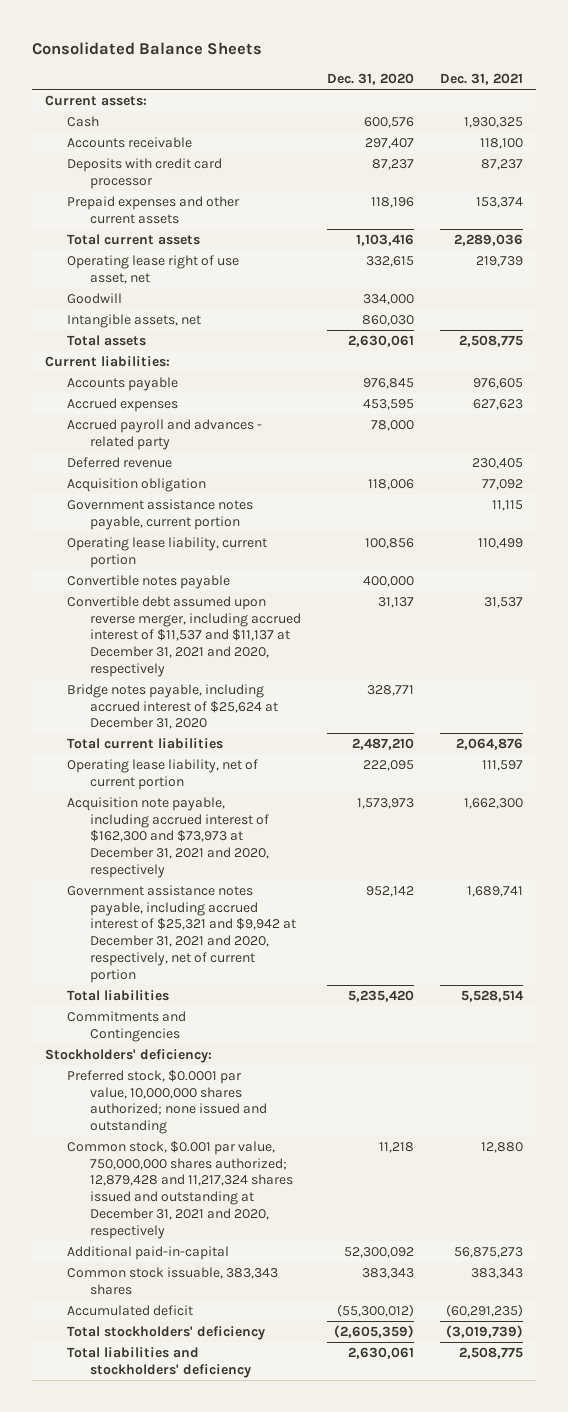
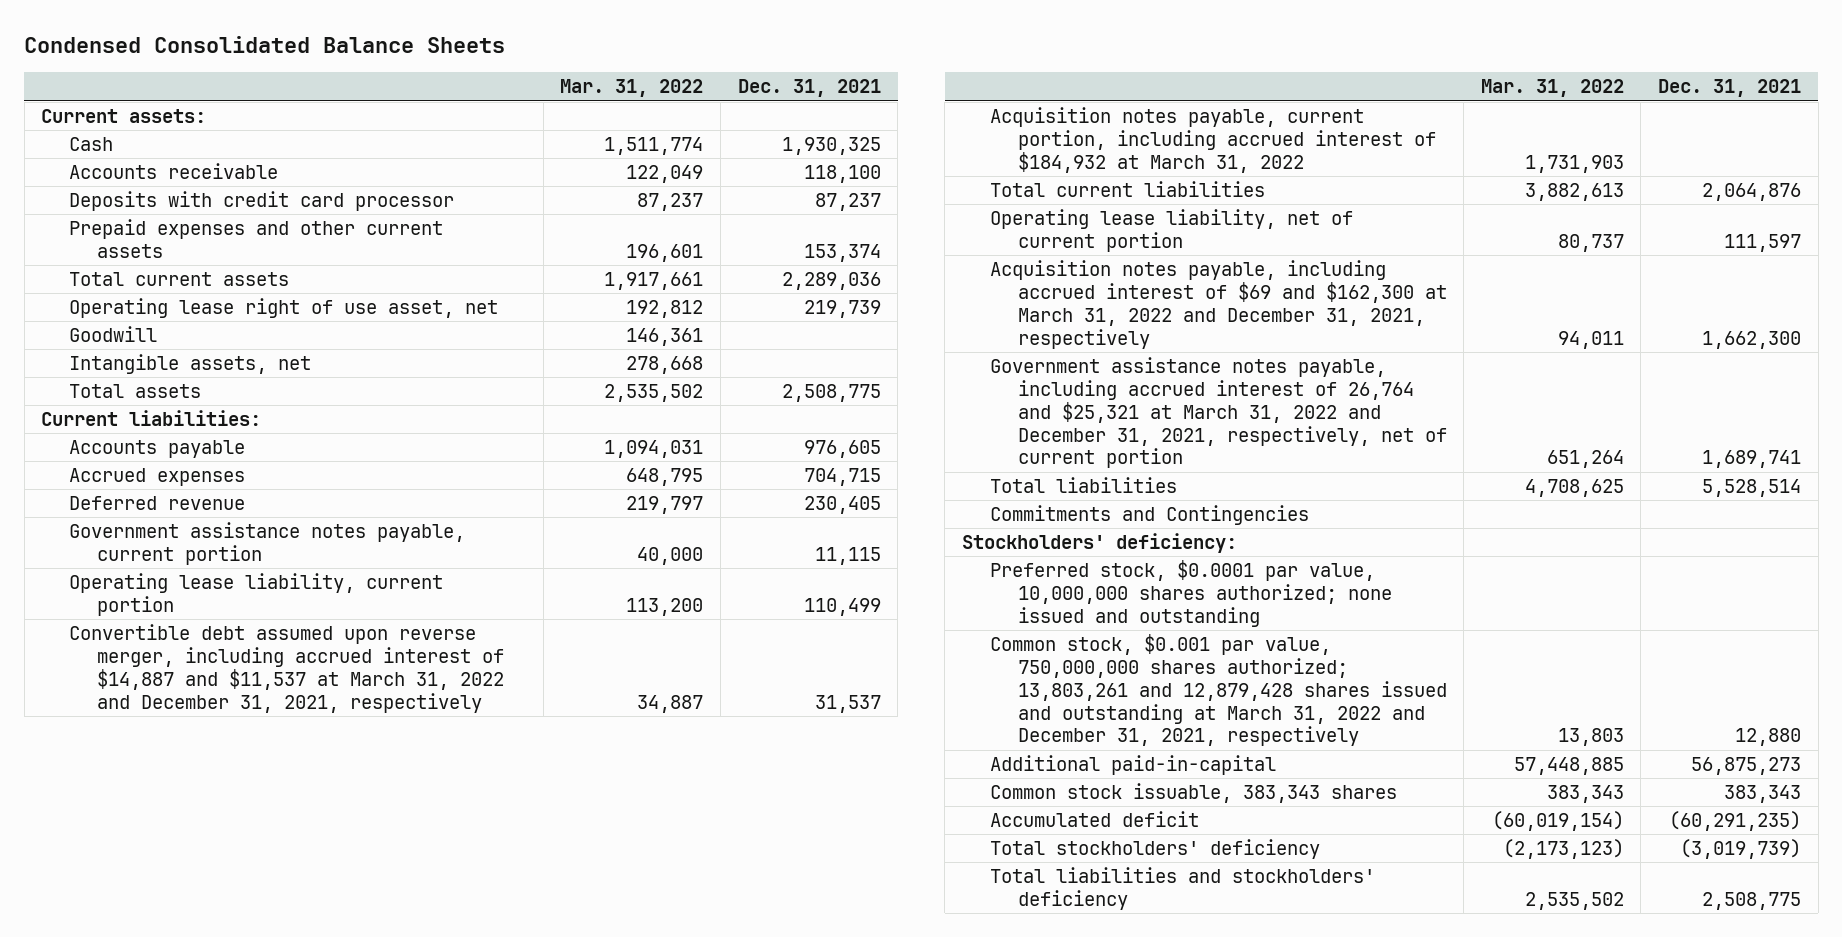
[31,42,262,56] Consolidated Balance Sheets -> [24,36,506,54] Condensed Consolidated Balance Sheets
[326,73,414,86] Dec. 31, 2020 -> none
none -> [560,79,704,98] Mar. 31, 2022
[67,418,263,450] Accrued payroll and advances - related party -> none
[472,398,523,410] 627,623 -> [803,468,881,487] 704,715
[67,477,207,492] Acquisition obligation -> none
[67,574,231,589] Convertible notes payable -> none
[67,595,301,677] Convertible debt assumed upon reverse merger, including accrued interest of $11,537 and $11,137 at December 31, 2021 and 2020, respectively -> [69,624,505,713] Convertible debt assumed upon reverse merger, including accrued interest of $14,887 and $11,537 at March 31, 2022 and December 31, 2021, respectively
[67,683,278,730] Bridge notes payable, including accrued interest of $25,624 at December 31, 2020 -> [989,107,1436,173] Acquisition notes payable, current portion, including accrued interest of $184,932 at March 31, 2022
[67,796,269,878] Acquisition note payable, including accrued interest of $162,300 and $73,973 at December 31, 2021 and 2020, respectively -> [989,260,1447,349] Acquisition notes payable, including accrued interest of $69 and $162,300 at March 31, 2022 and December 31, 2021, respectively
[67,884,296,983] Government assistance notes payable, including accrued interest of $25,321 and $9,942 at December 31, 2021 and 2020, respectively, net of current portion -> [989,357,1447,469] Government assistance notes payable, including accrued interest of 26,764 and $25,321 at March 31, 2022 and December 31, 2021, respectively, net of current portion
[67,1140,293,1239] Common stock, $0.001 par value, 750,000,000 shares authorized; 12,879,428 and 11,217,324 shares issued and outstanding at December 31, 2021 and 2020, respectively -> [989,634,1447,747] Common stock, $0.001 par value, 750,000,000 shares authorized; 13,803,261 and 12,879,428 shares issued and outstanding at March 31, 2022 and December 31, 2021, respectively

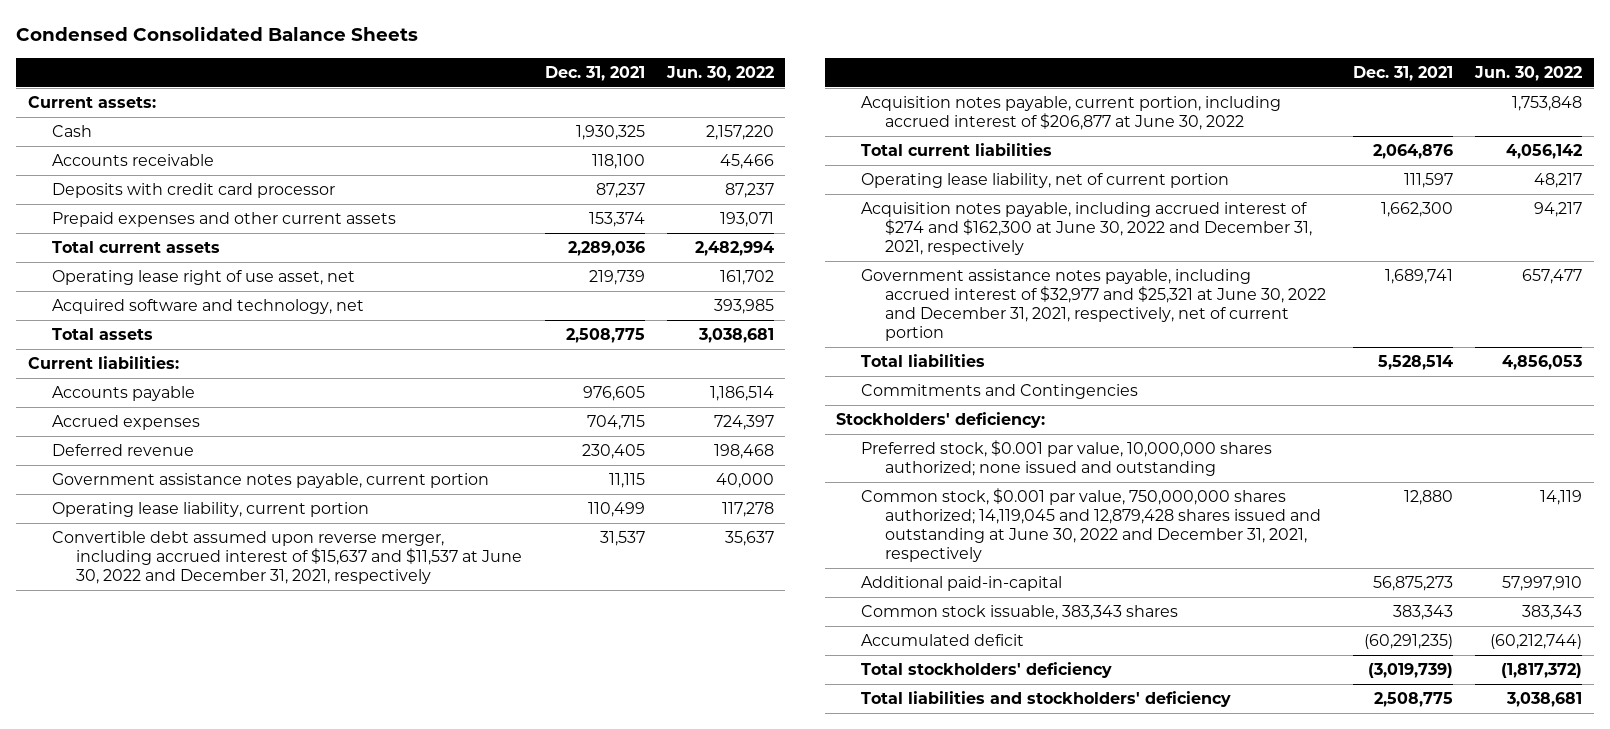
[560,79,704,98] Mar. 31, 2022 -> none
none -> [665,65,774,81] Jun. 30, 2022
[69,326,158,343] Goodwill -> none
[69,354,312,375] Intangible assets, net -> none
none -> [51,299,364,315] Acquired software and technology, net
[69,624,505,713] Convertible debt assumed upon reverse merger, including accrued interest of $14,887 and $11,537 at March 31, 2022 and December 31, 2021, respectively -> [51,531,523,585] Convertible debt assumed upon reverse merger, including accrued interest of $15,637 and $11,537 at June 30, 2022 and December 31, 2021, respectively
[989,107,1436,173] Acquisition notes payable, current portion, including accrued interest of $184,932 at March 31, 2022 -> [860,96,1281,131] Acquisition notes payable, current portion, including accrued interest of $206,877 at June 30, 2022
[989,260,1447,349] Acquisition notes payable, including accrued interest of $69 and $162,300 at March 31, 2022 and December 31, 2021, respectively -> [860,202,1313,256] Acquisition notes payable, including accrued interest of $274 and $162,300 at June 30, 2022 and December 31, 2021, respectively
[989,357,1447,469] Government assistance notes payable, including accrued interest of 26,764 and $25,321 at March 31, 2022 and December 31, 2021, respectively, net of current portion -> [860,269,1327,342] Government assistance notes payable, including accrued interest of $32,977 and $25,321 at June 30, 2022 and December 31, 2021, respectively, net of current portion
[989,560,1392,627] Preferred stock, $0.0001 par value, 10,000,000 shares authorized; none issued and outstanding -> [860,440,1272,477] Preferred stock, $0.001 par value, 10,000,000 shares authorized; none issued and outstanding
[989,634,1447,747] Common stock, $0.001 par value, 750,000,000 shares authorized; 13,803,261 and 12,879,428 shares issued and outstanding at March 31, 2022 and December 31, 2021, respectively -> [860,488,1322,563] Common stock, $0.001 par value, 750,000,000 shares authorized; 14,119,045 and 12,879,428 shares issued and outstanding at June 30, 2022 and December 31, 2021, respectively

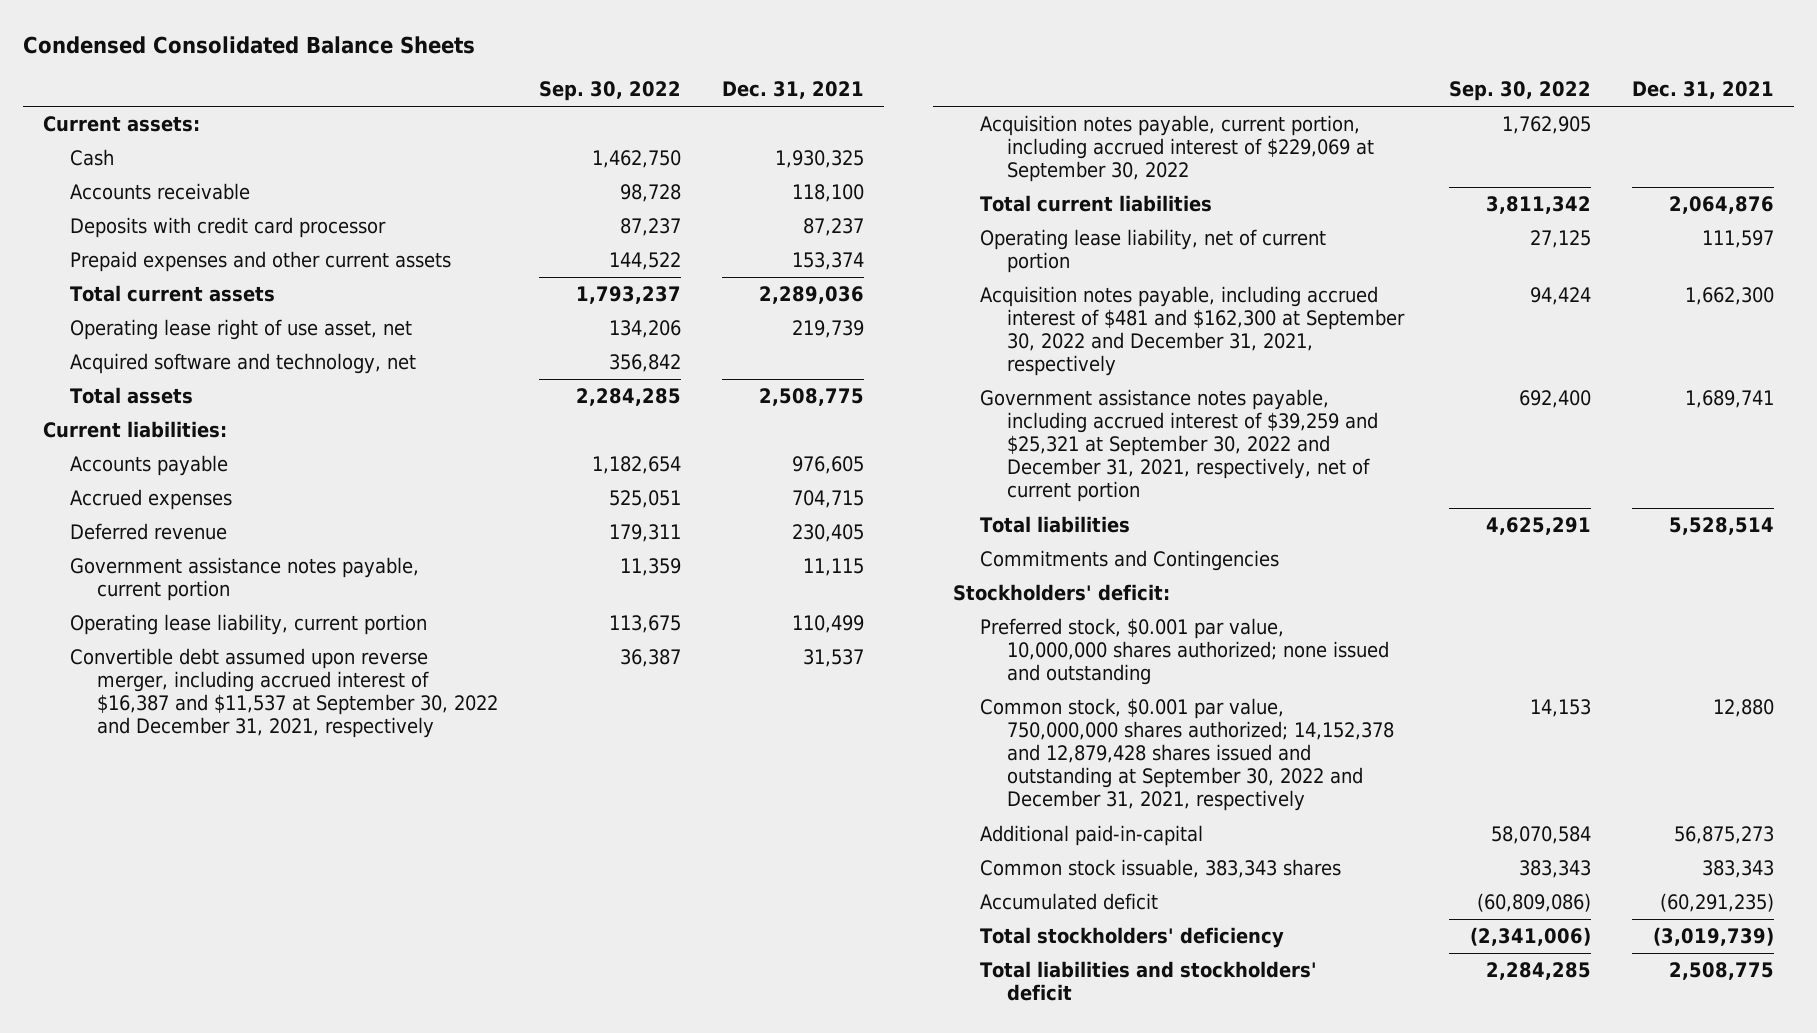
[665,65,774,81] Jun. 30, 2022 -> none
none -> [539,81,682,102] Sep. 30, 2022
[51,531,523,585] Convertible debt assumed upon reverse merger, including accrued interest of $15,637 and $11,537 at June 30, 2022 and December 31, 2021, respectively -> [70,648,499,739] Convertible debt assumed upon reverse merger, including accrued interest of $16,387 and $11,537 at September 30, 2022 and December 31, 2021, respectively
[860,96,1281,131] Acquisition notes payable, current portion, including accrued interest of $206,877 at June 30, 2022 -> [980,115,1375,183] Acquisition notes payable, current portion, including accrued interest of $229,069 at September 30, 2022
[860,202,1313,256] Acquisition notes payable, including accrued interest of $274 and $162,300 at June 30, 2022 and December 31, 2021, respectively -> [980,286,1406,377] Acquisition notes payable, including accrued interest of $481 and $162,300 at September 30, 2022 and December 31, 2021, respectively
[860,269,1327,342] Government assistance notes payable, including accrued interest of $32,977 and $25,321 at June 30, 2022 and December 31, 2021, respectively, net of current portion -> [980,389,1379,503] Government assistance notes payable, including accrued interest of $39,259 and $25,321 at September 30, 2022 and December 31, 2021, respectively, net of current portion
[836,412,1046,429] Stockholders' deficiency: -> [953,584,1171,602] Stockholders' deficit:
[860,488,1322,563] Common stock, $0.001 par value, 750,000,000 shares authorized; 14,119,045 and 12,879,428 shares issued and outstanding at June 30, 2022 and December 31, 2021, respectively -> [980,698,1395,812] Common stock, $0.001 par value, 750,000,000 shares authorized; 14,152,378 and 12,879,428 shares issued and outstanding at September 30, 2022 and December 31, 2021, respectively
[860,691,1231,708] Total liabilities and stockholders' deficiency -> [980,961,1318,1002] Total liabilities and stockholders' deficit

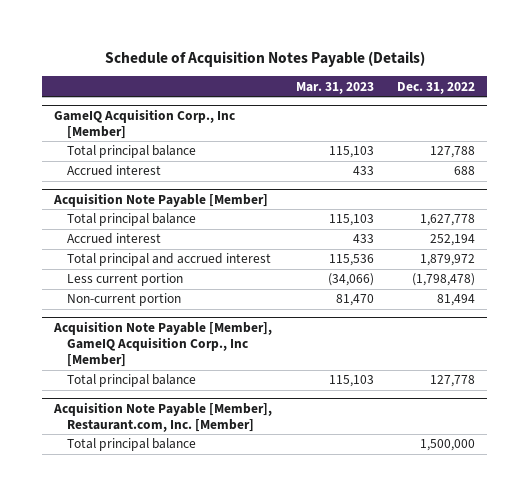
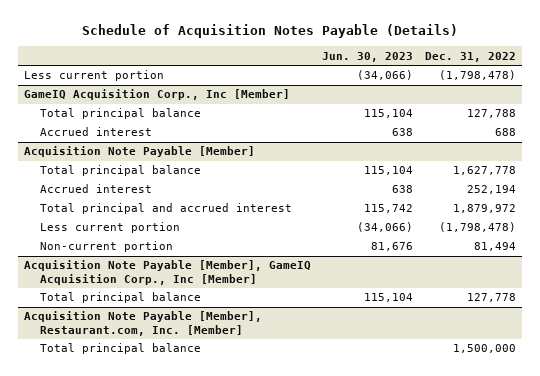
[295,81,374,94] Mar. 31, 2023 -> none
none -> [322,51,414,62] Jun. 30, 2023
none -> [23,70,164,82] Less current portion

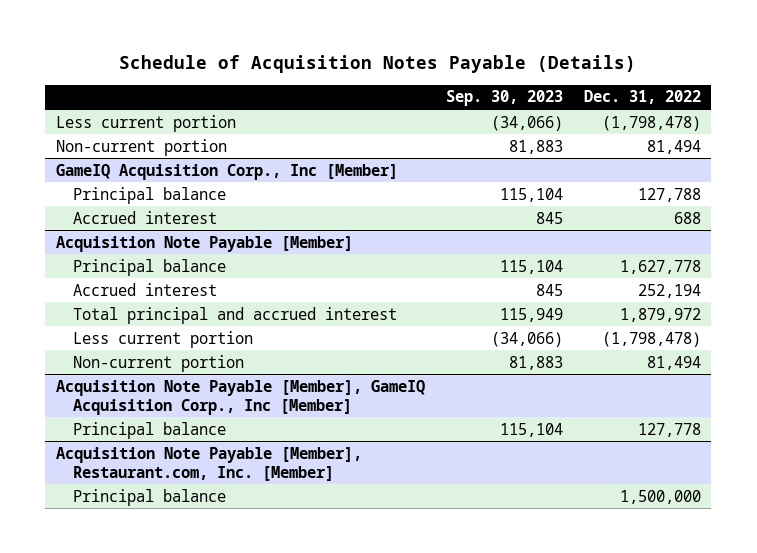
[322,51,414,62] Jun. 30, 2023 -> none
none -> [445,90,563,107] Sep. 30, 2023
none -> [55,138,227,156] Non-current portion
[39,108,201,120] Total principal balance -> [72,186,226,204] Principal balance
[39,165,201,177] Total principal balance -> [72,258,226,276] Principal balance
[39,292,201,304] Total principal balance -> [72,421,226,439] Principal balance
[39,343,201,355] Total principal balance -> [72,488,226,506] Principal balance

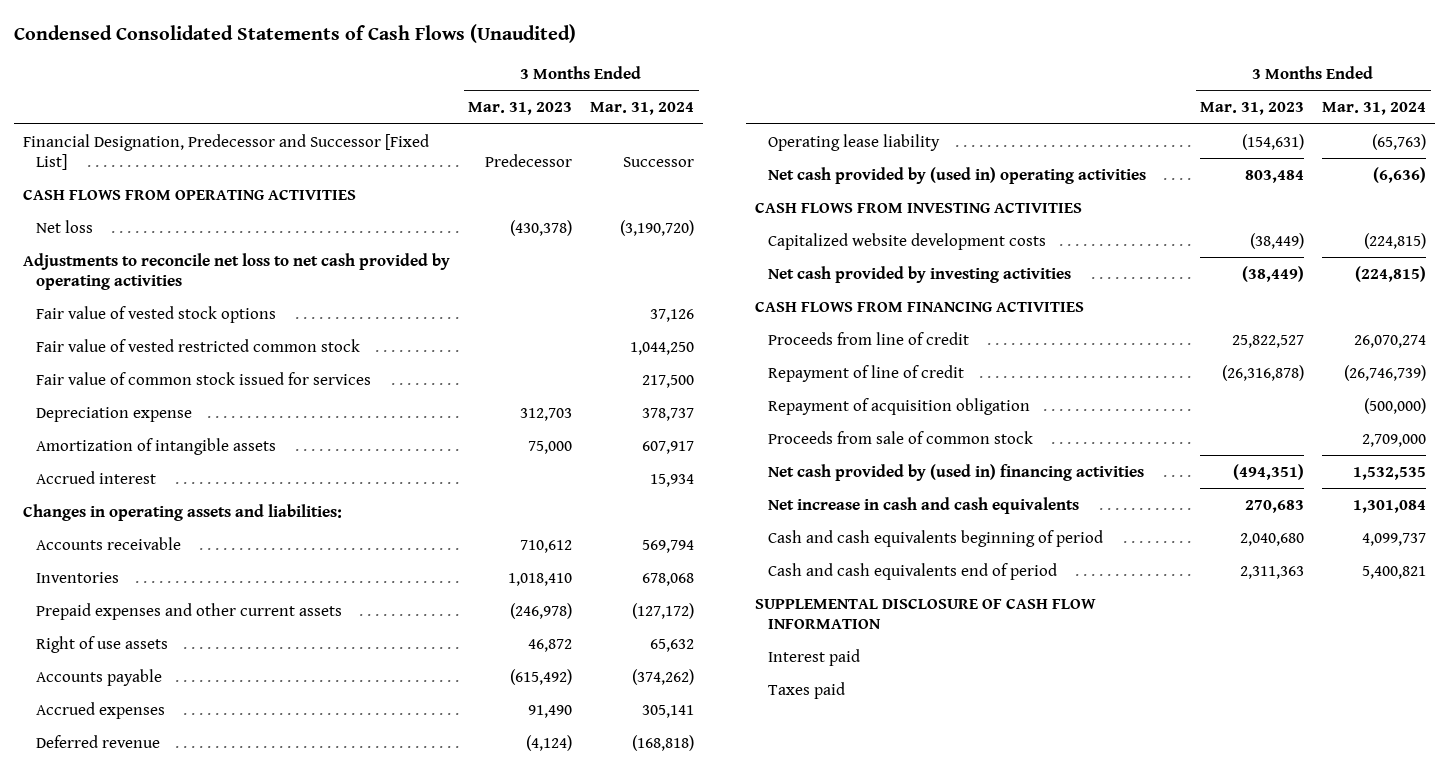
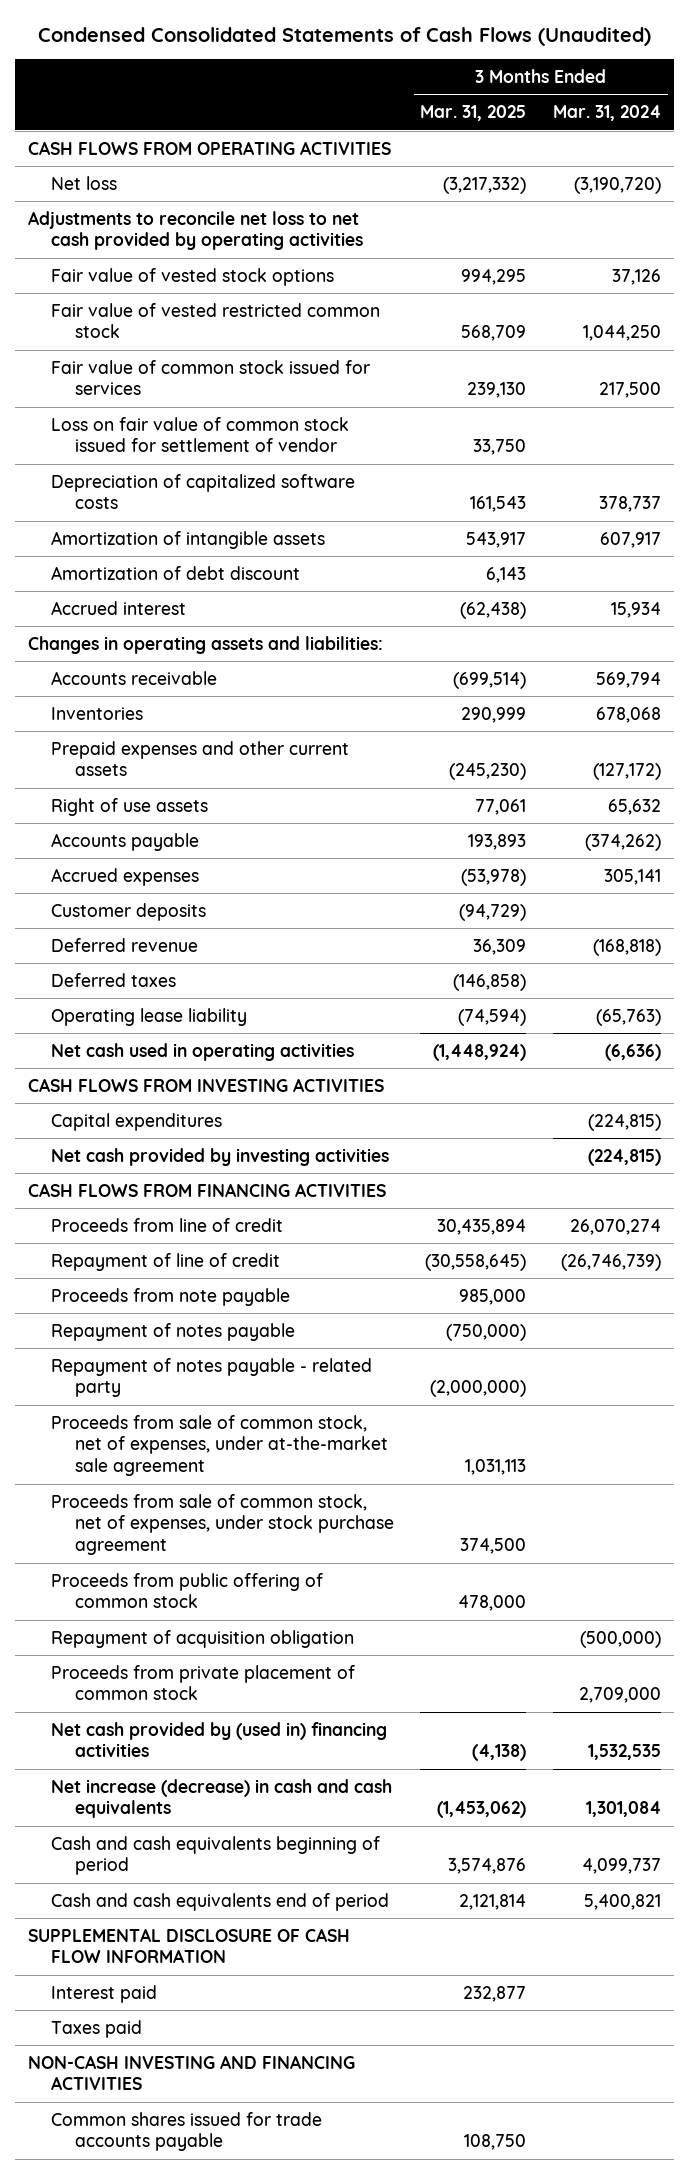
[468,102,573,116] Mar. 31, 2023 -> none
none -> [420,105,527,122] Mar. 31, 2025
[23,133,430,170] Financial Designation, Predecessor and Successor [Fixed List] -> none
none -> [51,416,350,453] Loss on fair value of common stock issued for settlement of vendor
[35,406,192,422] Depreciation expense -> [51,473,356,510] Depreciation of capitalized software costs
none -> [51,565,301,580] Amortization of debt discount
none -> [51,902,207,921] Customer deposits
none -> [51,972,177,987] Deferred taxes
[767,166,1146,184] Net cash provided by (used in) operating activities -> [51,1042,355,1061] Net cash used in operating activities
[767,232,1046,250] Capitalized website development costs -> [51,1112,223,1131] Capital expenditures
none -> [51,1287,291,1306] Proceeds from note payable
none -> [51,1322,296,1341] Repayment of notes payable
none -> [51,1357,373,1398] Repayment of notes payable - related party
none -> [51,1414,388,1477] Proceeds from sale of common stock, net of expenses, under at-the-market sale agreement
none -> [51,1493,394,1556] Proceeds from sale of common stock, net of expenses, under stock purchase agreement
none -> [51,1572,324,1609] Proceeds from public offering of common stock
[767,430,1033,444] Proceeds from sale of common stock -> [51,1664,356,1701] Proceeds from private placement of common stock
[767,496,1079,514] Net increase in cash and cash equivalents -> [51,1778,393,1819] Net increase (decrease) in cash and cash equivalents
none -> [28,2054,356,2091] NON-CASH INVESTING AND FINANCING ACTIVITIES
none -> [51,2111,323,2152] Common shares issued for trade accounts payable

